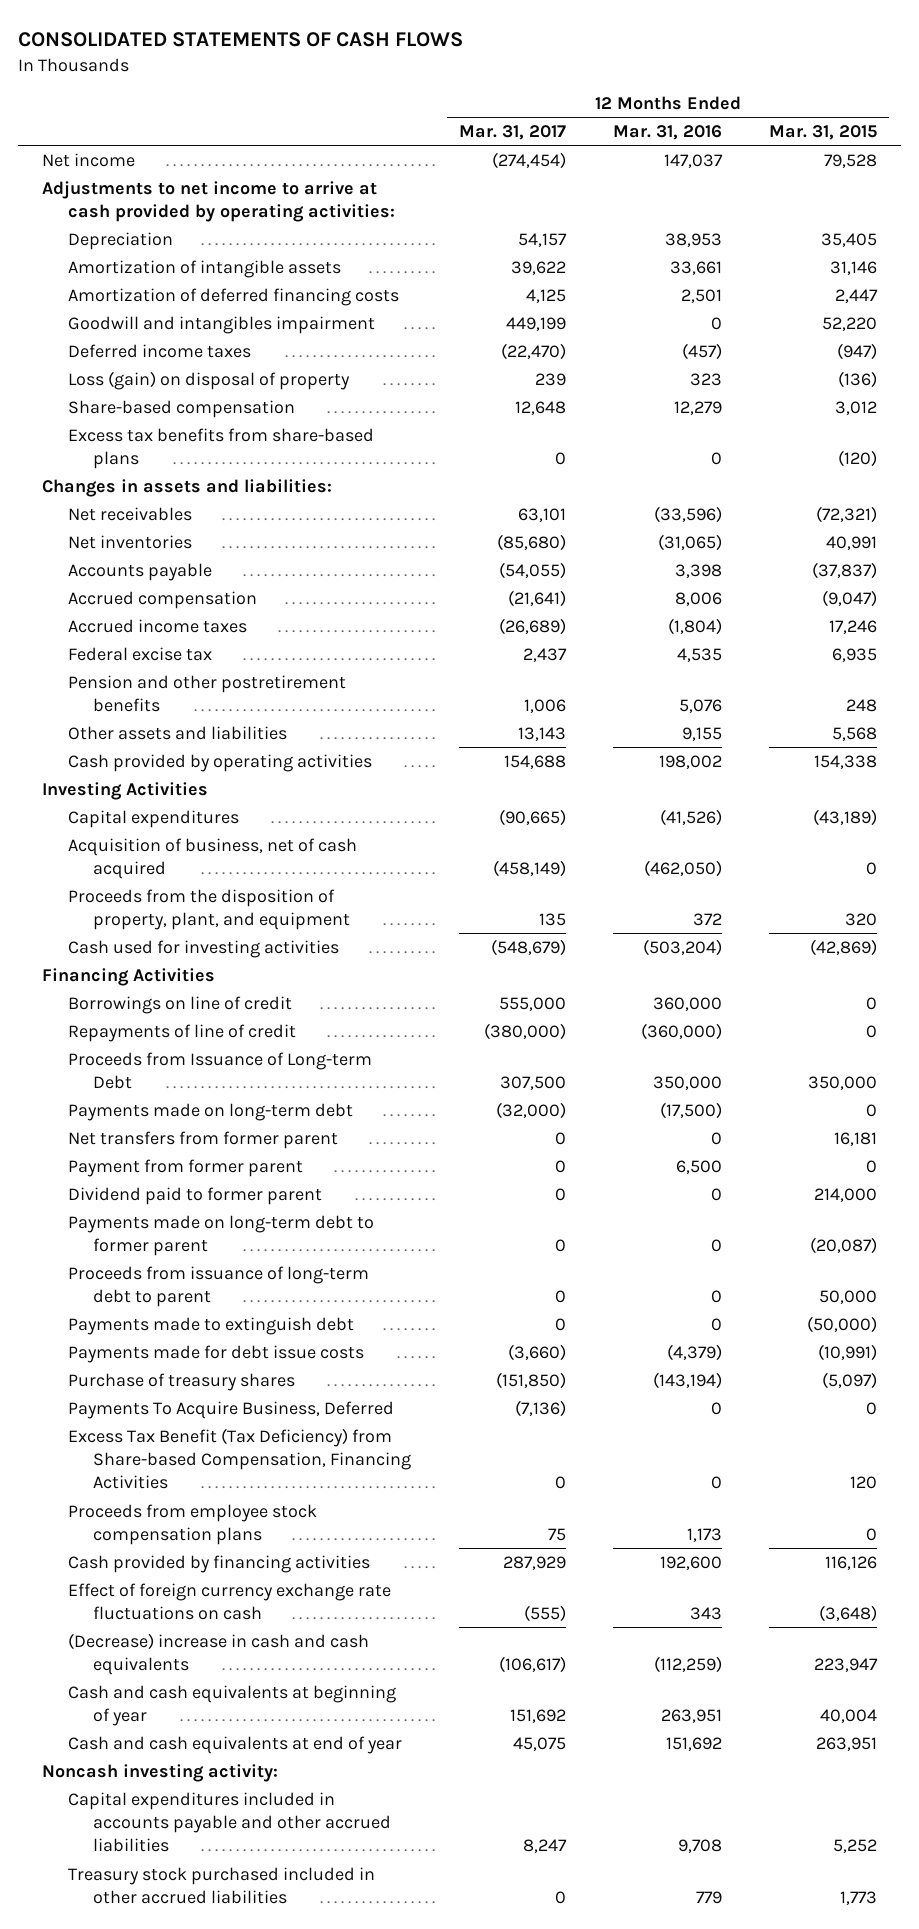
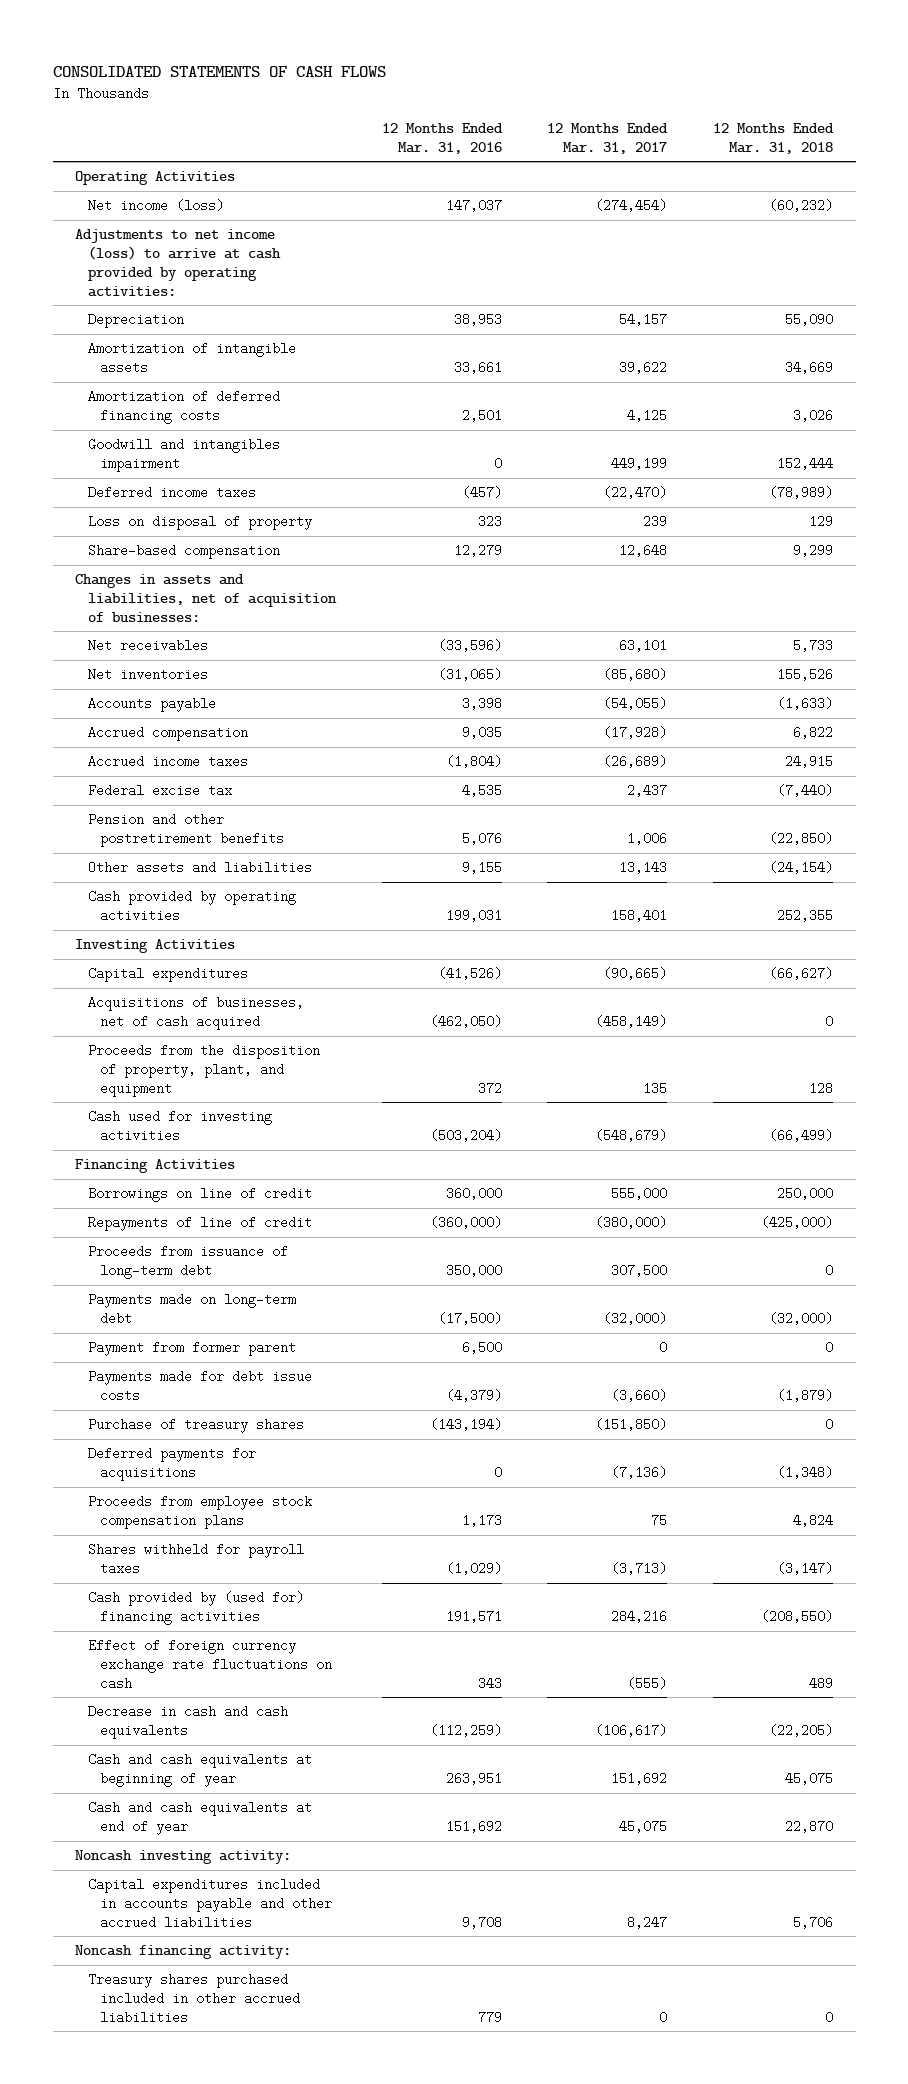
[769,124,878,140] Mar. 31, 2015 -> none
none -> [712,122,834,154] 12 Months Ended Mar. 31, 2018
none -> [75,171,236,186] Operating Activities
[41,152,135,167] Net income -> [87,199,224,213] Net income (loss)
[41,180,395,223] Adjustments to net income to arrive at cash provided by operating activities: -> [75,229,281,297] Adjustments to net income (loss) to arrive at cash provided by operating activities:
[67,370,350,390] Loss (gain) on disposal of property -> [87,515,312,531] Loss on disposal of property
[67,427,374,470] Excess tax benefits from share-based plans -> none
[41,478,332,497] Changes in assets and liabilities: -> [75,574,337,622] Changes in assets and liabilities, net of acquisition of businesses:
[507,589,566,607] (21,641) -> [603,726,668,740] (17,928)
[674,591,722,606] 8,006 -> [461,726,502,740] 9,035
[503,754,566,769] 154,688 -> [611,908,668,922] 158,401
[658,754,722,769] 198,002 -> [445,908,502,922] 199,031
[67,837,357,880] Acquisition of business, net of cash acquired -> [87,996,304,1030] Acquisitions of businesses, net of cash acquired
[67,1051,372,1090] Proceeds from Issuance of Long-term Debt -> [87,1245,288,1279] Proceeds from issuance of long-term debt
[67,1130,338,1149] Net transfers from former parent -> none
[67,1186,322,1205] Dividend paid to former parent -> none
[67,1214,374,1257] Payments made on long-term debt to former parent -> none
[67,1265,369,1308] Proceeds from issuance of long-term debt to parent -> none
[67,1316,354,1335] Payments made to extinguish debt -> none
[67,1427,412,1490] Excess Tax Benefit (Tax Deficiency) from Share-based Compensation, Financing Activities -> none
[67,1400,394,1419] Payments To Acquire Business, Deferred -> [87,1447,256,1481] Deferred payments for acquisitions
none -> [87,1543,304,1575] Shares withheld for payroll taxes
[67,1554,370,1573] Cash provided by financing activities -> [87,1591,304,1625] Cash provided by (used for) financing activities
[502,1555,566,1570] 287,929 -> [611,1609,668,1623] 284,216
[659,1555,722,1570] 192,600 -> [445,1609,502,1623] 191,571
[67,1632,369,1676] (Decrease) increase in cash and cash equivalents -> [87,1705,288,1739] Decrease in cash and cash equivalents
none -> [75,1945,292,1960] Noncash financing activity:
[67,1866,375,1905] Treasury stock purchased included in other accrued liabilities -> [87,1973,301,2024] Treasury shares purchased included in other accrued liabilities

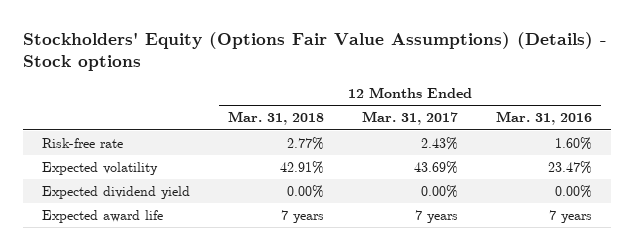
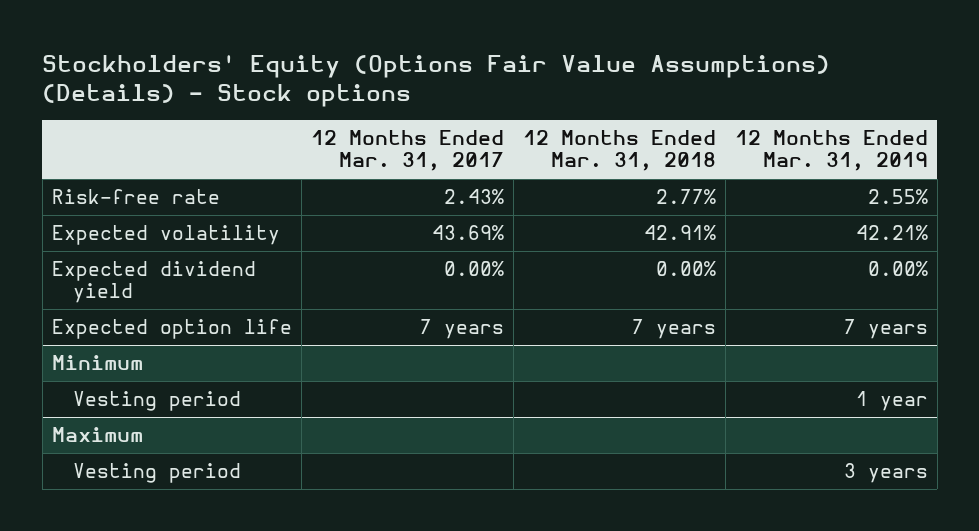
[495,111,592,126] Mar. 31, 2016 -> none
none -> [734,130,928,172] 12 Months Ended Mar. 31, 2019
[42,209,164,223] Expected award life -> [51,319,292,340] Expected option life
none -> [51,355,143,371] Minimum
none -> [72,391,241,412] Vesting period
none -> [51,427,143,443] Maximum
none -> [72,463,241,484] Vesting period

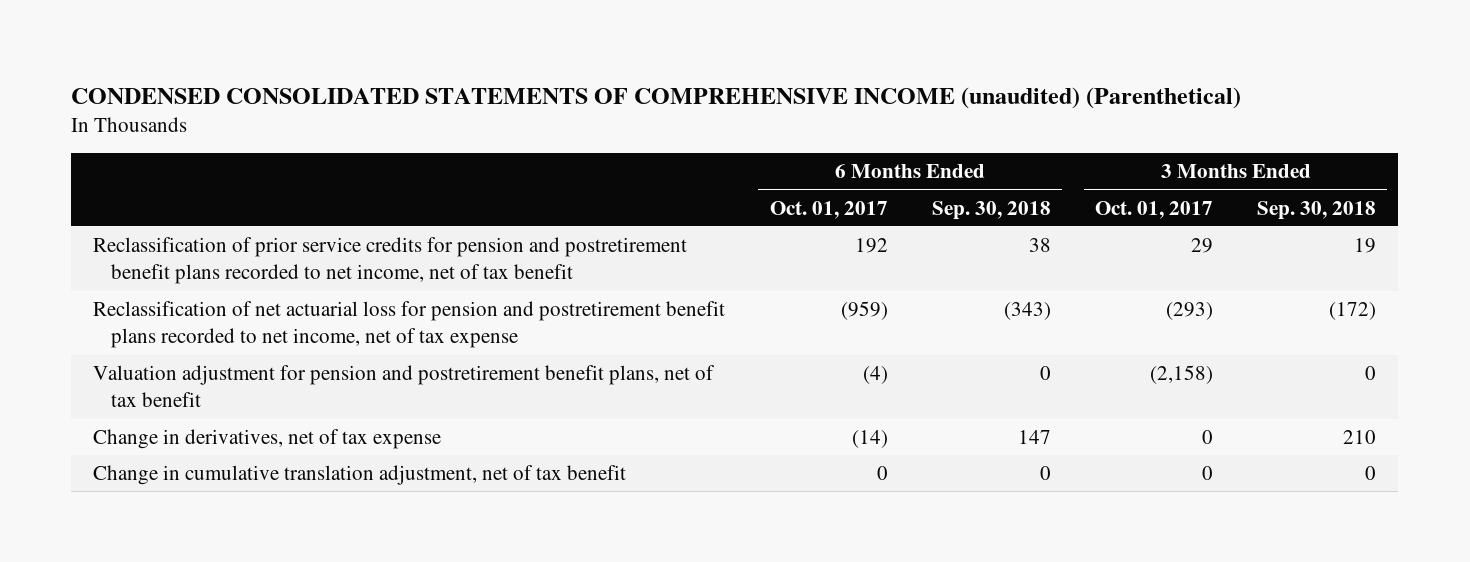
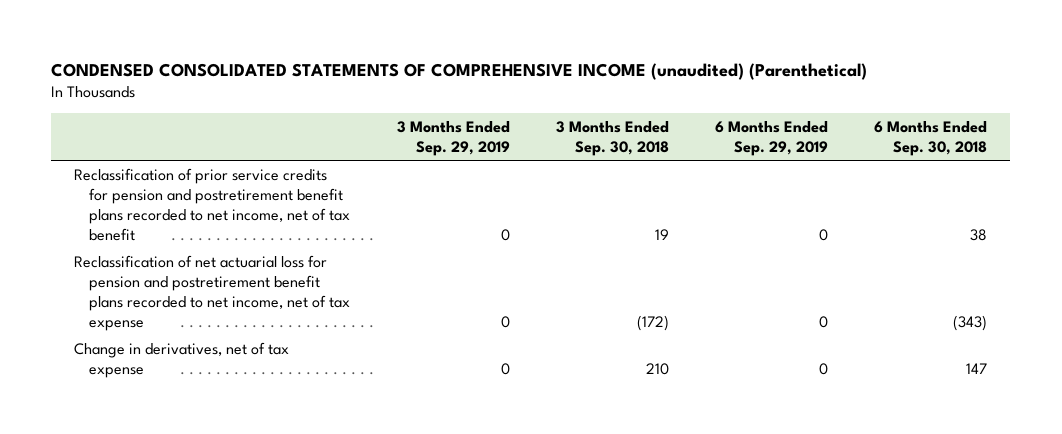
[769,200,888,219] Oct. 01, 2017 -> none
[1095,200,1214,219] Oct. 01, 2017 -> none
none -> [396,120,510,156] 3 Months Ended Sep. 29, 2019
none -> [715,120,829,156] 6 Months Ended Sep. 29, 2019
[93,365,716,408] Valuation adjustment for pension and postretirement benefit plans, net of tax benefit -> none
[93,465,627,486] Change in cumulative translation adjustment, net of tax benefit -> none

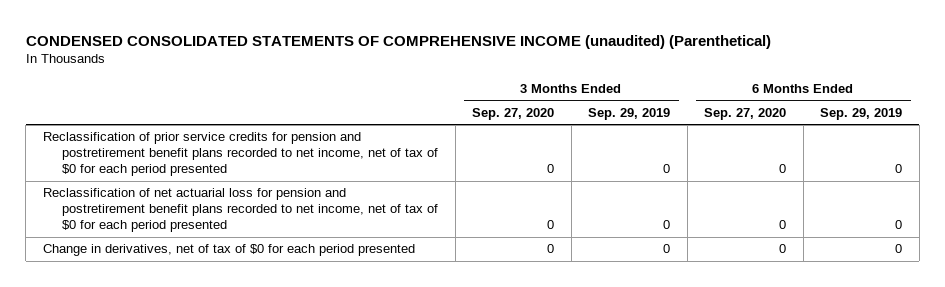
[555,120,669,156] 3 Months Ended Sep. 30, 2018 -> none
[874,120,988,156] 6 Months Ended Sep. 30, 2018 -> none
none -> [472,107,555,120] Sep. 27, 2020
none -> [704,107,787,120] Sep. 27, 2020
[74,168,351,241] Reclassification of prior service credits for pension and postretirement benefit plans recorded to net income, net of tax benefit -> [42,132,439,177] Reclassification of prior service credits for pension and postretirement benefit plans recorded to net income, net of tax of $0 for each period presented
[74,255,351,331] Reclassification of net actuarial loss for pension and postretirement benefit plans recorded to net income, net of tax expense -> [42,188,439,233] Reclassification of net actuarial loss for pension and postretirement benefit plans recorded to net income, net of tax of $0 for each period presented
[74,342,290,378] Change in derivatives, net of tax expense -> [42,244,415,257] Change in derivatives, net of tax of $0 for each period presented

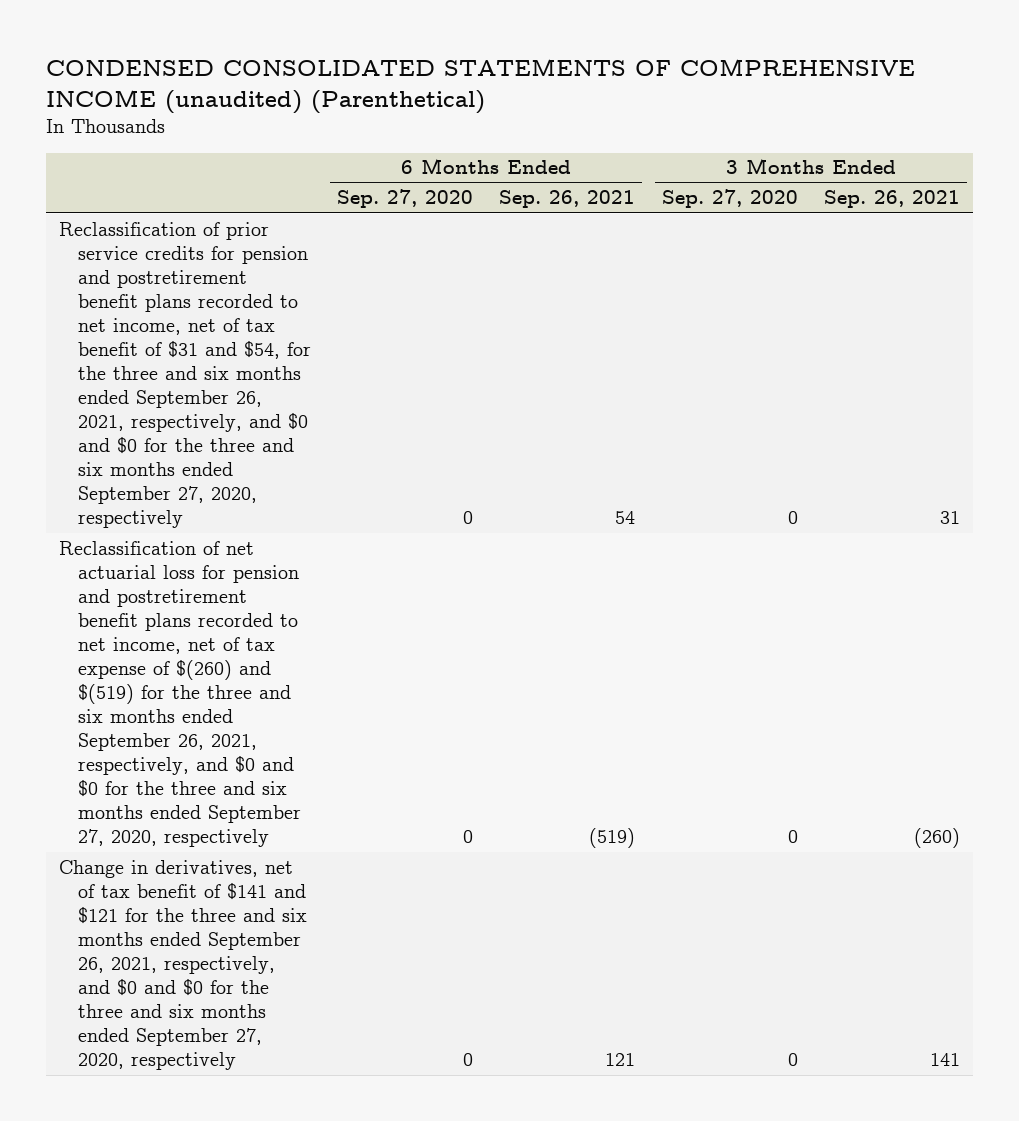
[588,107,671,120] Sep. 29, 2019 -> none
[820,107,903,120] Sep. 29, 2019 -> none
none -> [499,190,636,209] Sep. 26, 2021
none -> [823,190,960,209] Sep. 26, 2021
[42,244,415,257] Change in derivatives, net of tax of $0 for each period presented -> none
[42,132,439,177] Reclassification of prior service credits for pension and postretirement benefit plans recorded to net income, net of tax of $0 for each period presented -> [59,221,311,529] Reclassification of prior service credits for pension and postretirement benefit plans recorded to net income, net of tax benefit of $31 and $54, for the three and six months ended September 26, 2021, respectively, and $0 and $0 for the three and six months ended September 27, 2020, respectively
[42,188,439,233] Reclassification of net actuarial loss for pension and postretirement benefit plans recorded to net income, net of tax of $0 for each period presented -> [59,540,301,848] Reclassification of net actuarial loss for pension and postretirement benefit plans recorded to net income, net of tax expense of $(260) and $(519) for the three and six months ended September 26, 2021, respectively, and $0 and $0 for the three and six months ended September 27, 2020, respectively
none -> [59,859,307,1071] Change in derivatives, net of tax benefit of $141 and $121 for the three and six months ended September 26, 2021, respectively, and $0 and $0 for the three and six months ended September 27, 2020, respectively

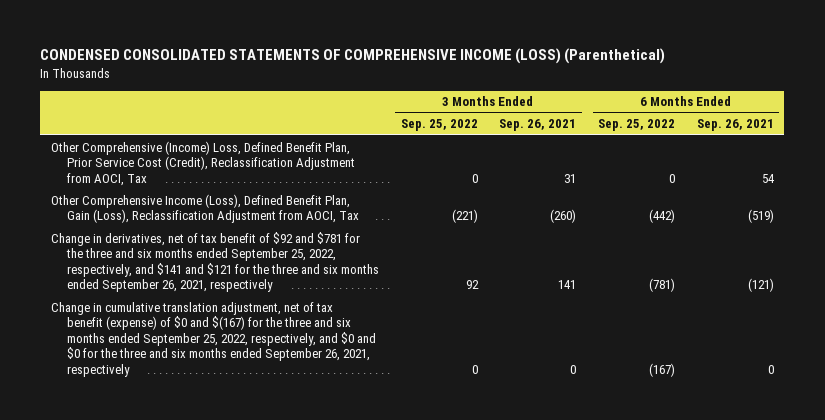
[46,59,916,114] CONDENSED CONSOLIDATED STATEMENTS OF COMPREHENSIVE INCOME (unaudited) (Parenthetical) -> [40,48,666,65] CONDENSED CONSOLIDATED STATEMENTS OF COMPREHENSIVE INCOME (LOSS) (Parenthetical)
[337,189,474,209] Sep. 27, 2020 -> none
[661,189,798,209] Sep. 27, 2020 -> none
none -> [400,119,478,132] Sep. 25, 2022
none -> [597,119,675,132] Sep. 25, 2022
[59,221,311,529] Reclassification of prior service credits for pension and postretirement benefit plans recorded to net income, net of tax benefit of $31 and $54, for the three and six months ended September 26, 2021, respectively, and $0 and $0 for the three and six months ended September 27, 2020, respectively -> [50,140,356,186] Other Comprehensive (Income) Loss, Defined Benefit Plan, Prior Service Cost (Credit), Reclassification Adjustment from AOCI, Tax
[59,540,301,848] Reclassification of net actuarial loss for pension and postretirement benefit plans recorded to net income, net of tax expense of $(260) and $(519) for the three and six months ended September 26, 2021, respectively, and $0 and $0 for the three and six months ended September 27, 2020, respectively -> [50,193,360,224] Other Comprehensive Income (Loss), Defined Benefit Plan, Gain (Loss), Reclassification Adjustment from AOCI, Tax
[59,859,307,1071] Change in derivatives, net of tax benefit of $141 and $121 for the three and six months ended September 26, 2021, respectively, and $0 and $0 for the three and six months ended September 27, 2020, respectively -> [50,231,380,293] Change in derivatives, net of tax benefit of $92 and $781 for the three and six months ended September 25, 2022, respectively, and $141 and $121 for the three and six months ended September 26, 2021, respectively
[605,1053,636,1067] 121 -> [747,278,774,293] (121)
none -> [50,301,377,377] Change in cumulative translation adjustment, net of tax benefit (expense) of $0 and $(167) for the three and six months ended September 25, 2022, respectively, and $0 and $0 for the three and six months ended September 26, 2021, respectively

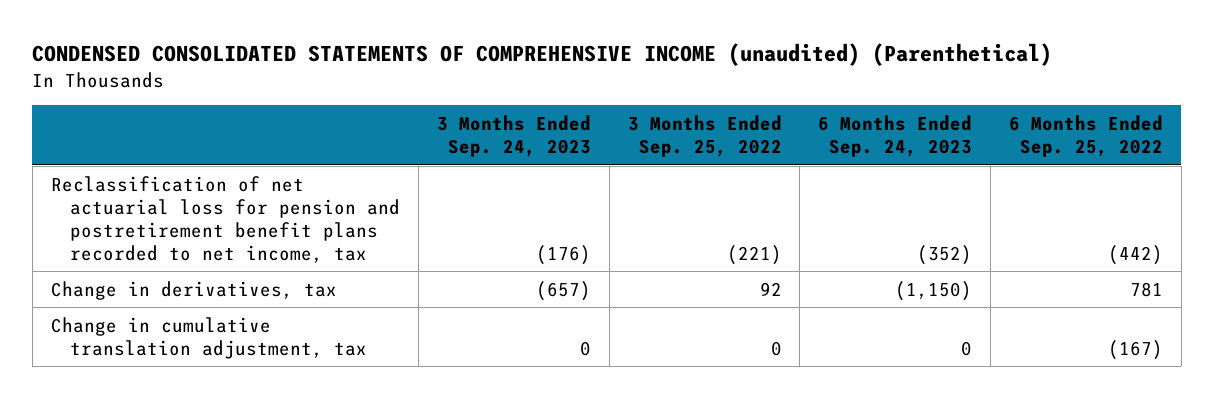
[40,48,666,65] CONDENSED CONSOLIDATED STATEMENTS OF COMPREHENSIVE INCOME (LOSS) (Parenthetical) -> [32,43,1053,67] CONDENSED CONSOLIDATED STATEMENTS OF COMPREHENSIVE INCOME (unaudited) (Parenthetical)
[499,119,577,132] Sep. 26, 2021 -> none
[696,119,774,132] Sep. 26, 2021 -> none
none -> [436,115,591,158] 3 Months Ended Sep. 24, 2023
none -> [818,115,973,158] 6 Months Ended Sep. 24, 2023
[50,140,356,186] Other Comprehensive (Income) Loss, Defined Benefit Plan, Prior Service Cost (Credit), Reclassification Adjustment from AOCI, Tax -> none
[50,231,380,293] Change in derivatives, net of tax benefit of $92 and $781 for the three and six months ended September 25, 2022, respectively, and $141 and $121 for the three and six months ended September 26, 2021, respectively -> none
[50,193,360,224] Other Comprehensive Income (Loss), Defined Benefit Plan, Gain (Loss), Reclassification Adjustment from AOCI, Tax -> [50,175,401,263] Reclassification of net actuarial loss for pension and postretirement benefit plans recorded to net income, tax
none -> [50,280,337,300] Change in derivatives, tax
[50,301,377,377] Change in cumulative translation adjustment, net of tax benefit (expense) of $0 and $(167) for the three and six months ended September 25, 2022, respectively, and $0 and $0 for the three and six months ended September 26, 2021, respectively -> [50,316,368,359] Change in cumulative translation adjustment, tax

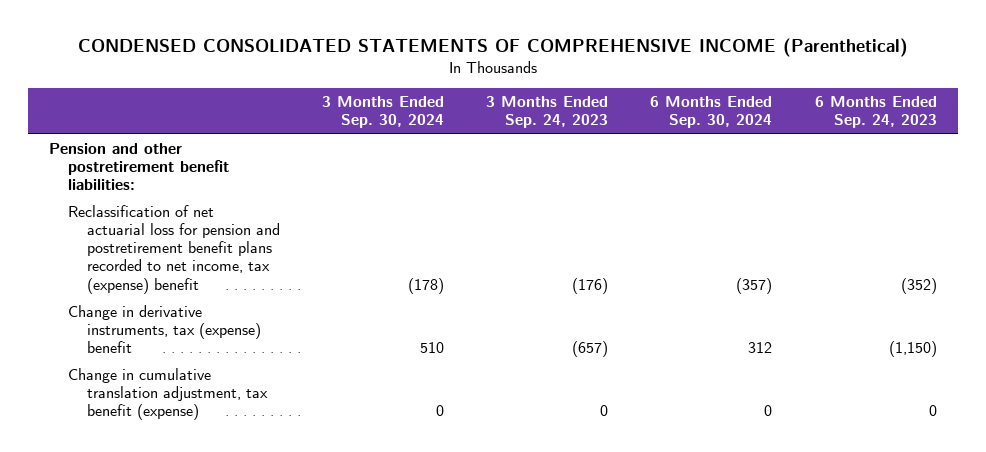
[32,43,1053,67] CONDENSED CONSOLIDATED STATEMENTS OF COMPREHENSIVE INCOME (unaudited) (Parenthetical) -> [77,37,908,57] CONDENSED CONSOLIDATED STATEMENTS OF COMPREHENSIVE INCOME (Parenthetical)
[627,115,782,158] 3 Months Ended Sep. 25, 2022 -> none
[1008,115,1163,158] 6 Months Ended Sep. 25, 2022 -> none
none -> [322,96,445,129] 3 Months Ended Sep. 30, 2024
none -> [650,96,773,129] 6 Months Ended Sep. 30, 2024
none -> [48,142,229,191] Pension and other postretirement benefit liabilities:
[50,175,401,263] Reclassification of net actuarial loss for pension and postretirement benefit plans recorded to net income, tax -> [67,204,280,294] Reclassification of net actuarial loss for pension and postretirement benefit plans recorded to net income, tax (expense) benefit
[50,280,337,300] Change in derivatives, tax -> [67,304,261,354] Change in derivative instruments, tax (expense) benefit
[50,316,368,359] Change in cumulative translation adjustment, tax -> [67,367,268,421] Change in cumulative translation adjustment, tax benefit (expense)

